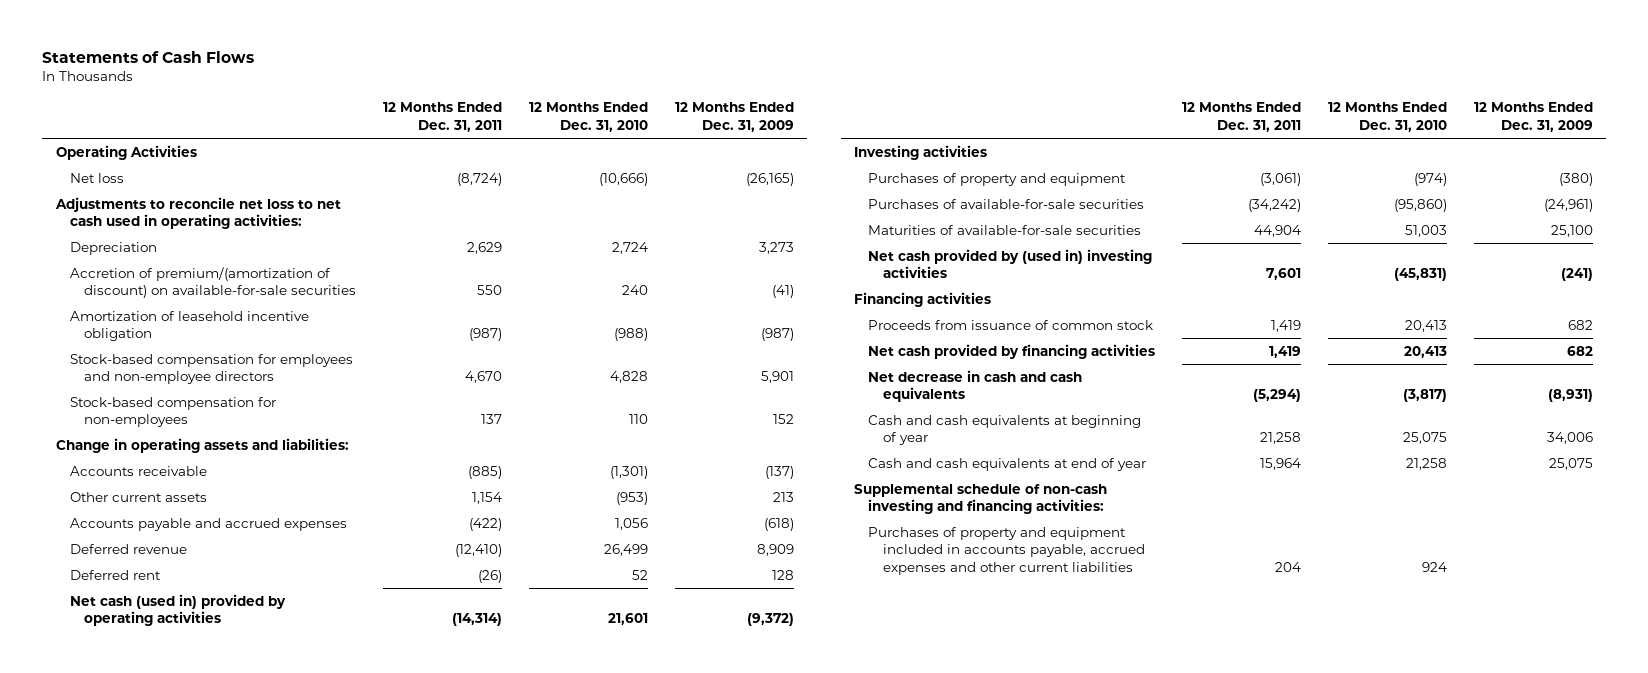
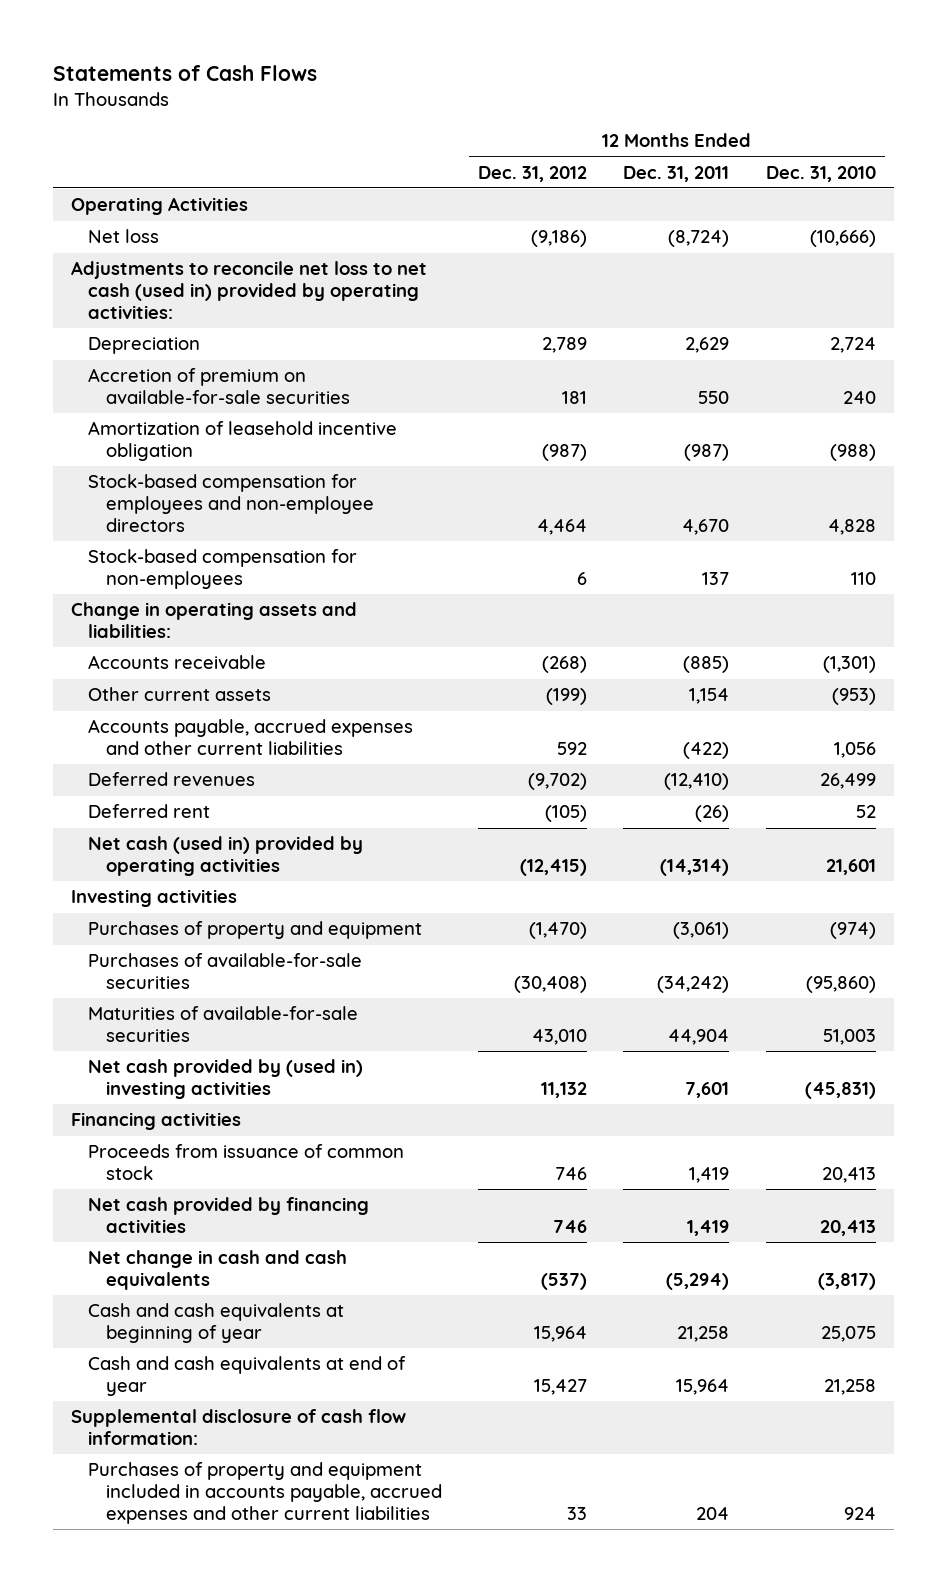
[674,102,794,132] 12 Months Ended Dec. 31, 2009 -> none
none -> [478,165,588,182] Dec. 31, 2012
[54,196,341,230] Adjustments to reconcile net loss to net cash used in operating activities: -> [70,261,427,319] Adjustments to reconcile net loss to net cash (used in) provided by operating activities:
[69,266,356,299] Accretion of premium/(amortization of discount) on available-for-sale securities -> [88,368,350,404] Accretion of premium on available-for-sale securities
[69,517,347,531] Accounts payable and accrued expenses -> [88,719,414,755] Accounts payable, accrued expenses and other current liabilities
[69,543,187,554] Deferred revenue -> [88,772,256,787] Deferred revenues
[868,369,1083,403] Net decrease in cash and cash equivalents -> [88,1250,348,1290] Net change in cash and cash equivalents
[854,483,1108,515] Supplemental schedule of non-cash investing and financing activities: -> [70,1409,406,1445] Supplemental disclosure of cash flow information:

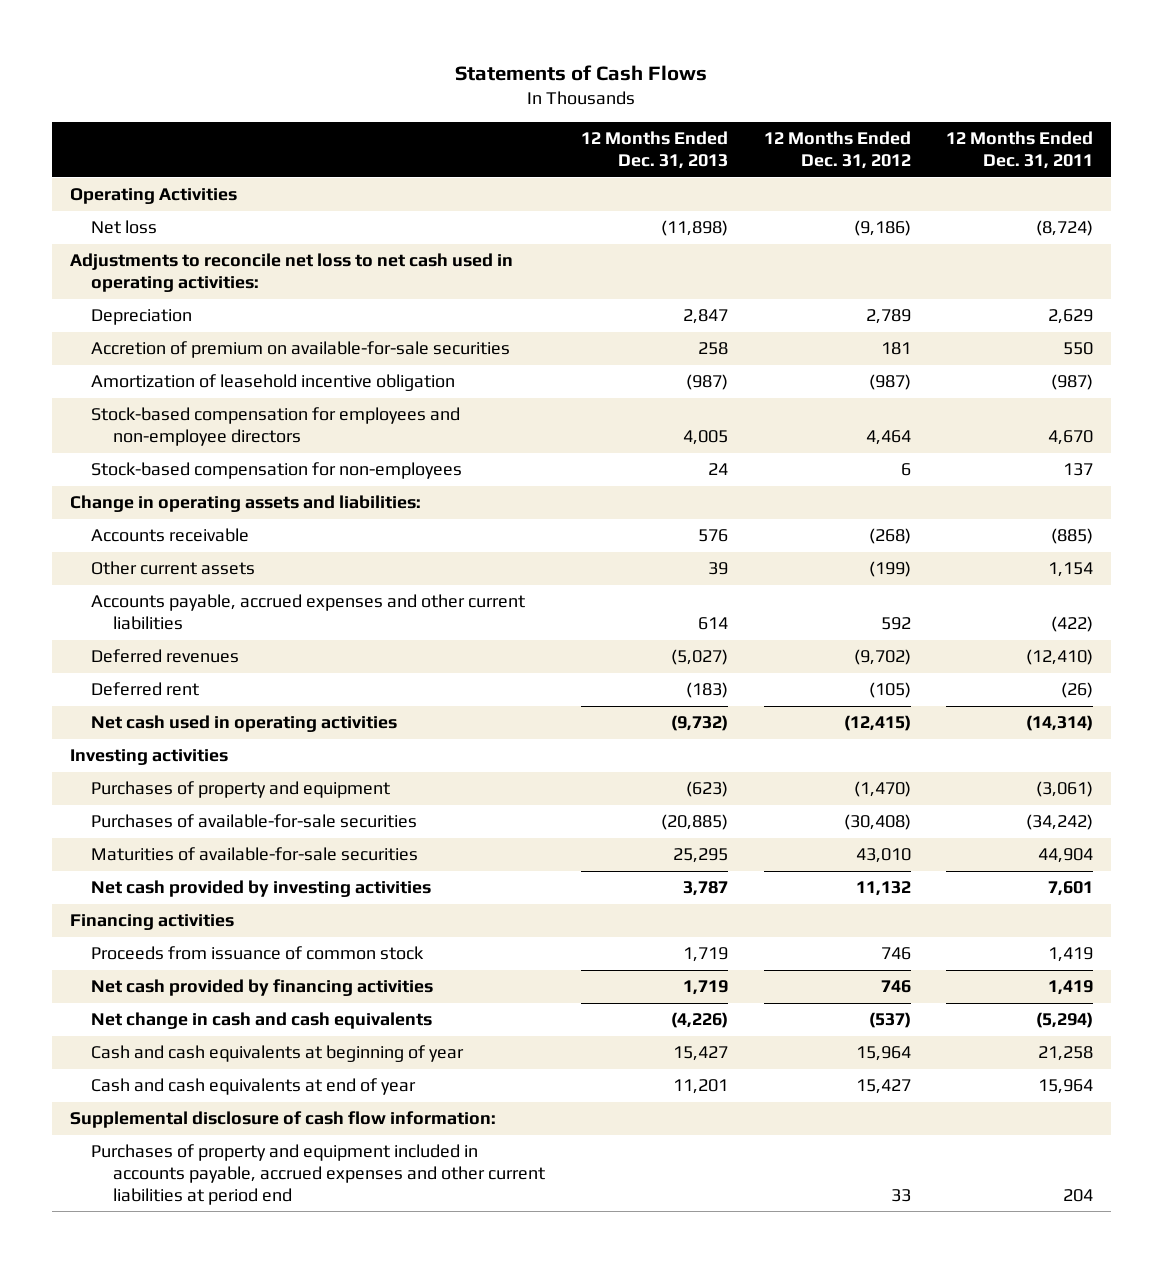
[765,165,876,182] Dec. 31, 2010 -> none
none -> [580,131,728,170] 12 Months Ended Dec. 31, 2013
[70,261,427,319] Adjustments to reconcile net loss to net cash (used in) provided by operating activities: -> [69,253,513,293] Adjustments to reconcile net loss to net cash used in operating activities:
[88,836,364,876] Net cash (used in) provided by operating activities -> [91,715,398,733] Net cash used in operating activities
[88,1059,364,1099] Net cash provided by (used in) investing activities -> [91,880,432,898] Net cash provided by investing activities
[88,1462,442,1524] Purchases of property and equipment included in accounts payable, accrued expenses and other current liabilities -> [91,1144,546,1205] Purchases of property and equipment included in accounts payable, accrued expenses and other current liabilities at period end

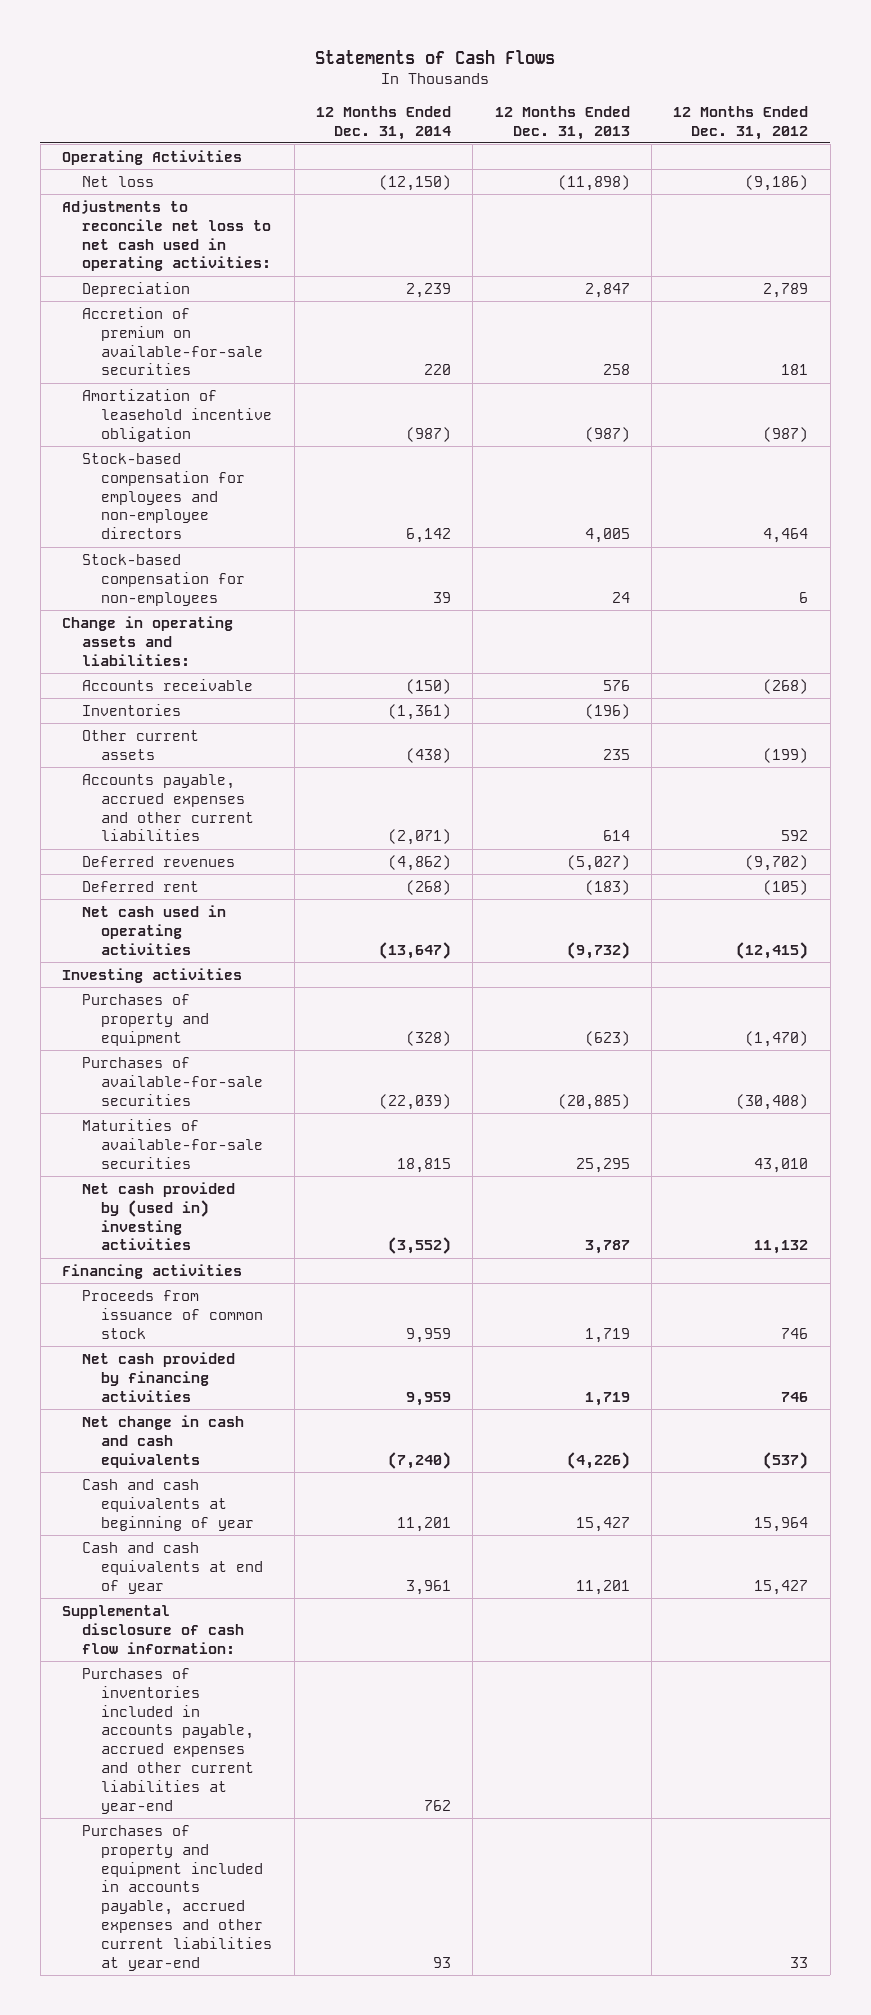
[946,131,1094,170] 12 Months Ended Dec. 31, 2011 -> none
none -> [316,105,452,140] 12 Months Ended Dec. 31, 2014
none -> [81,703,181,716] Inventories
[707,562,728,576] 39 -> [602,748,630,760] 235
[91,880,432,898] Net cash provided by investing activities -> [81,1181,235,1251] Net cash provided by (used in) investing activities
none -> [81,1667,255,1814] Purchases of inventories included in accounts payable, accrued expenses and other current liabilities at year-end
[91,1144,546,1205] Purchases of property and equipment included in accounts payable, accrued expenses and other current liabilities at period end -> [81,1824,273,1971] Purchases of property and equipment included in accounts payable, accrued expenses and other current liabilities at year-end

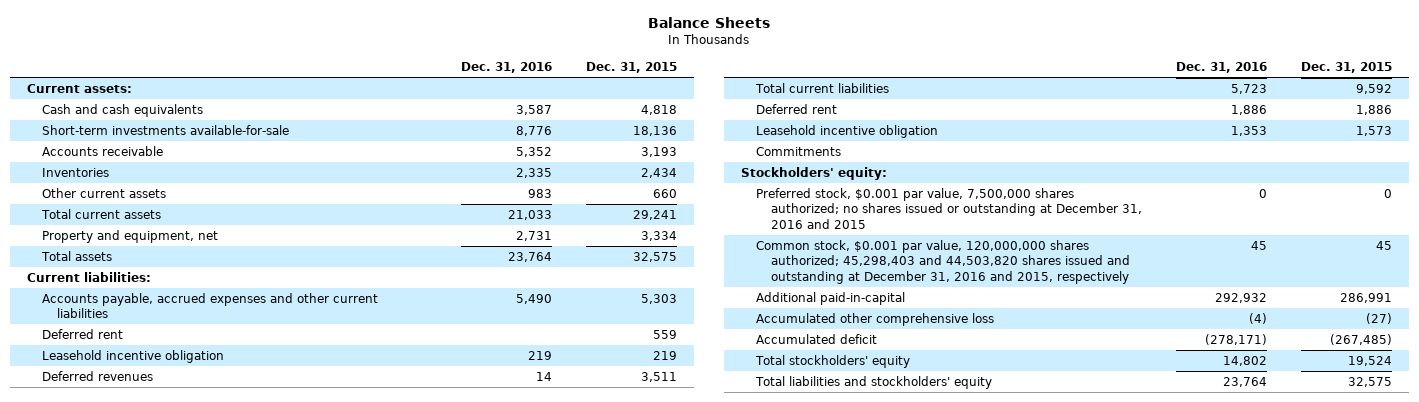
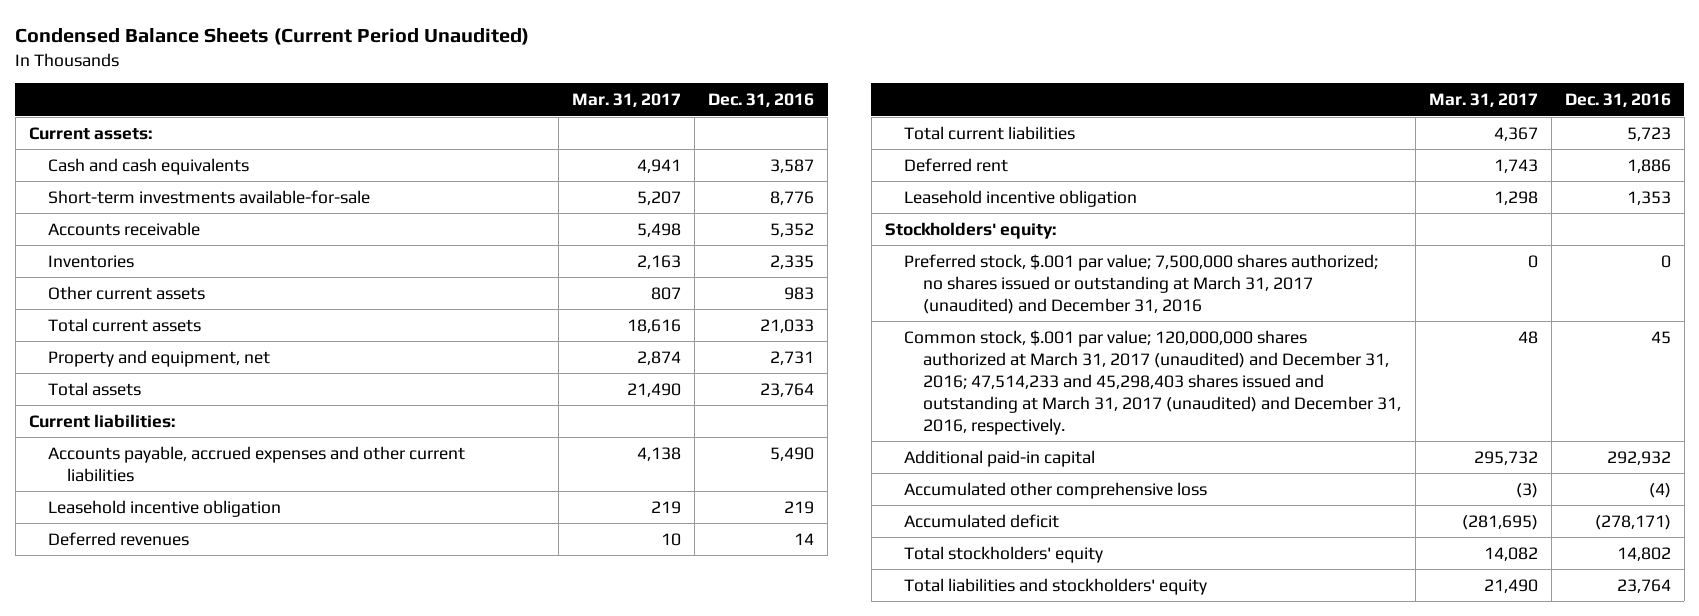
[648,17,771,29] Balance Sheets -> [15,28,530,46] Condensed Balance Sheets (Current Period Unaudited)
[586,62,678,74] Dec. 31, 2015 -> none
none -> [572,93,682,108] Mar. 31, 2017
[41,328,123,339] Deferred rent -> none
[756,146,842,156] Commitments -> none
[756,187,1143,229] Preferred stock, $0.001 par value, 7,500,000 shares authorized; no shares issued or outstanding at December 31, 2016 and 2015 -> [904,253,1379,314] Preferred stock, $.001 par value; 7,500,000 shares authorized; no shares issued or outstanding at March 31, 2017 (unaudited) and December 31, 2016
[756,239,1131,284] Common stock, $0.001 par value, 120,000,000 shares authorized; 45,298,403 and 44,503,820 shares issued and outstanding at December 31, 2016 and 2015, respectively -> [904,329,1402,435] Common stock, $.001 par value; 120,000,000 shares authorized at March 31, 2017 (unaudited) and December 31, 2016; 47,514,233 and 45,298,403 shares issued and outstanding at March 31, 2017 (unaudited) and December 31, 2016, respectively.
[756,291,906,305] Additional paid-in-capital -> [904,449,1096,467] Additional paid-in capital

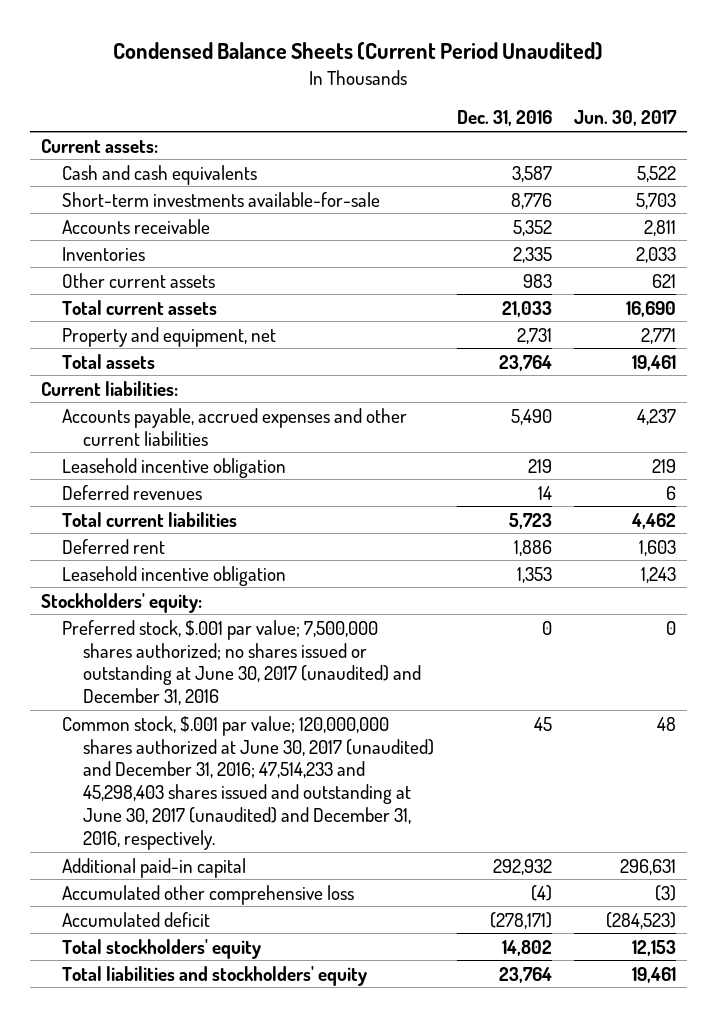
[572,93,682,108] Mar. 31, 2017 -> none
none -> [573,110,677,127] Jun. 30, 2017
[904,253,1379,314] Preferred stock, $.001 par value; 7,500,000 shares authorized; no shares issued or outstanding at March 31, 2017 (unaudited) and December 31, 2016 -> [61,619,422,706] Preferred stock, $.001 par value; 7,500,000 shares authorized; no shares issued or outstanding at June 30, 2017 (unaudited) and December 31, 2016
[904,329,1402,435] Common stock, $.001 par value; 120,000,000 shares authorized at March 31, 2017 (unaudited) and December 31, 2016; 47,514,233 and 45,298,403 shares issued and outstanding at March 31, 2017 (unaudited) and December 31, 2016, respectively. -> [61,715,435,850] Common stock, $.001 par value; 120,000,000 shares authorized at June 30, 2017 (unaudited) and December 31, 2016; 47,514,233 and 45,298,403 shares issued and outstanding at June 30, 2017 (unaudited) and December 31, 2016, respectively.

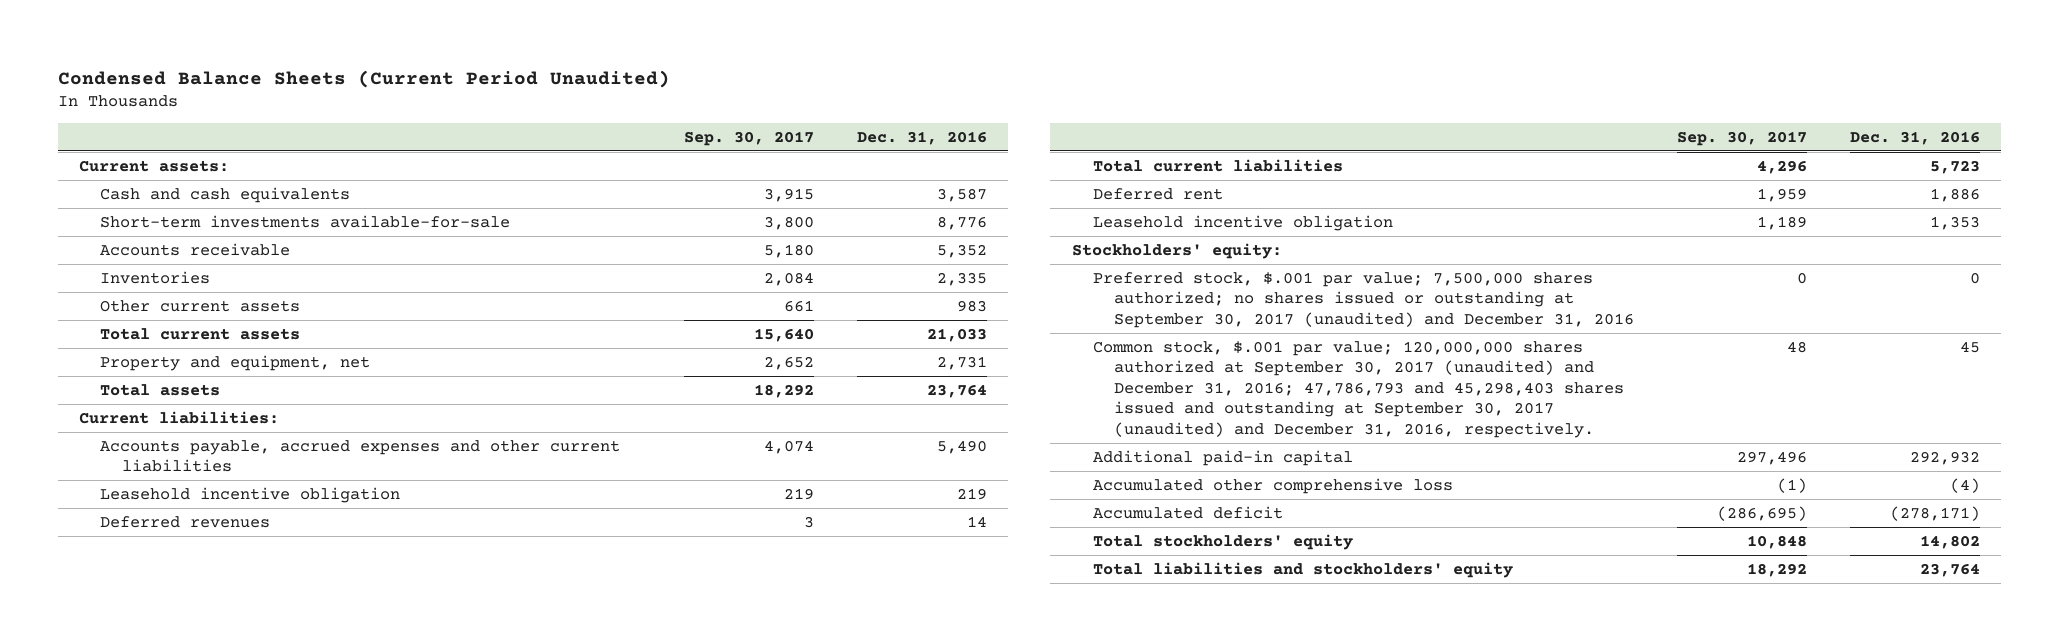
[573,110,677,127] Jun. 30, 2017 -> none
none -> [684,130,815,146] Sep. 30, 2017
[61,619,422,706] Preferred stock, $.001 par value; 7,500,000 shares authorized; no shares issued or outstanding at June 30, 2017 (unaudited) and December 31, 2016 -> [1092,271,1635,328] Preferred stock, $.001 par value; 7,500,000 shares authorized; no shares issued or outstanding at September 30, 2017 (unaudited) and December 31, 2016
[61,715,435,850] Common stock, $.001 par value; 120,000,000 shares authorized at June 30, 2017 (unaudited) and December 31, 2016; 47,514,233 and 45,298,403 shares issued and outstanding at June 30, 2017 (unaudited) and December 31, 2016, respectively. -> [1092,340,1625,439] Common stock, $.001 par value; 120,000,000 shares authorized at September 30, 2017 (unaudited) and December 31, 2016; 47,786,793 and 45,298,403 shares issued and outstanding at September 30, 2017 (unaudited) and December 31, 2016, respectively.

